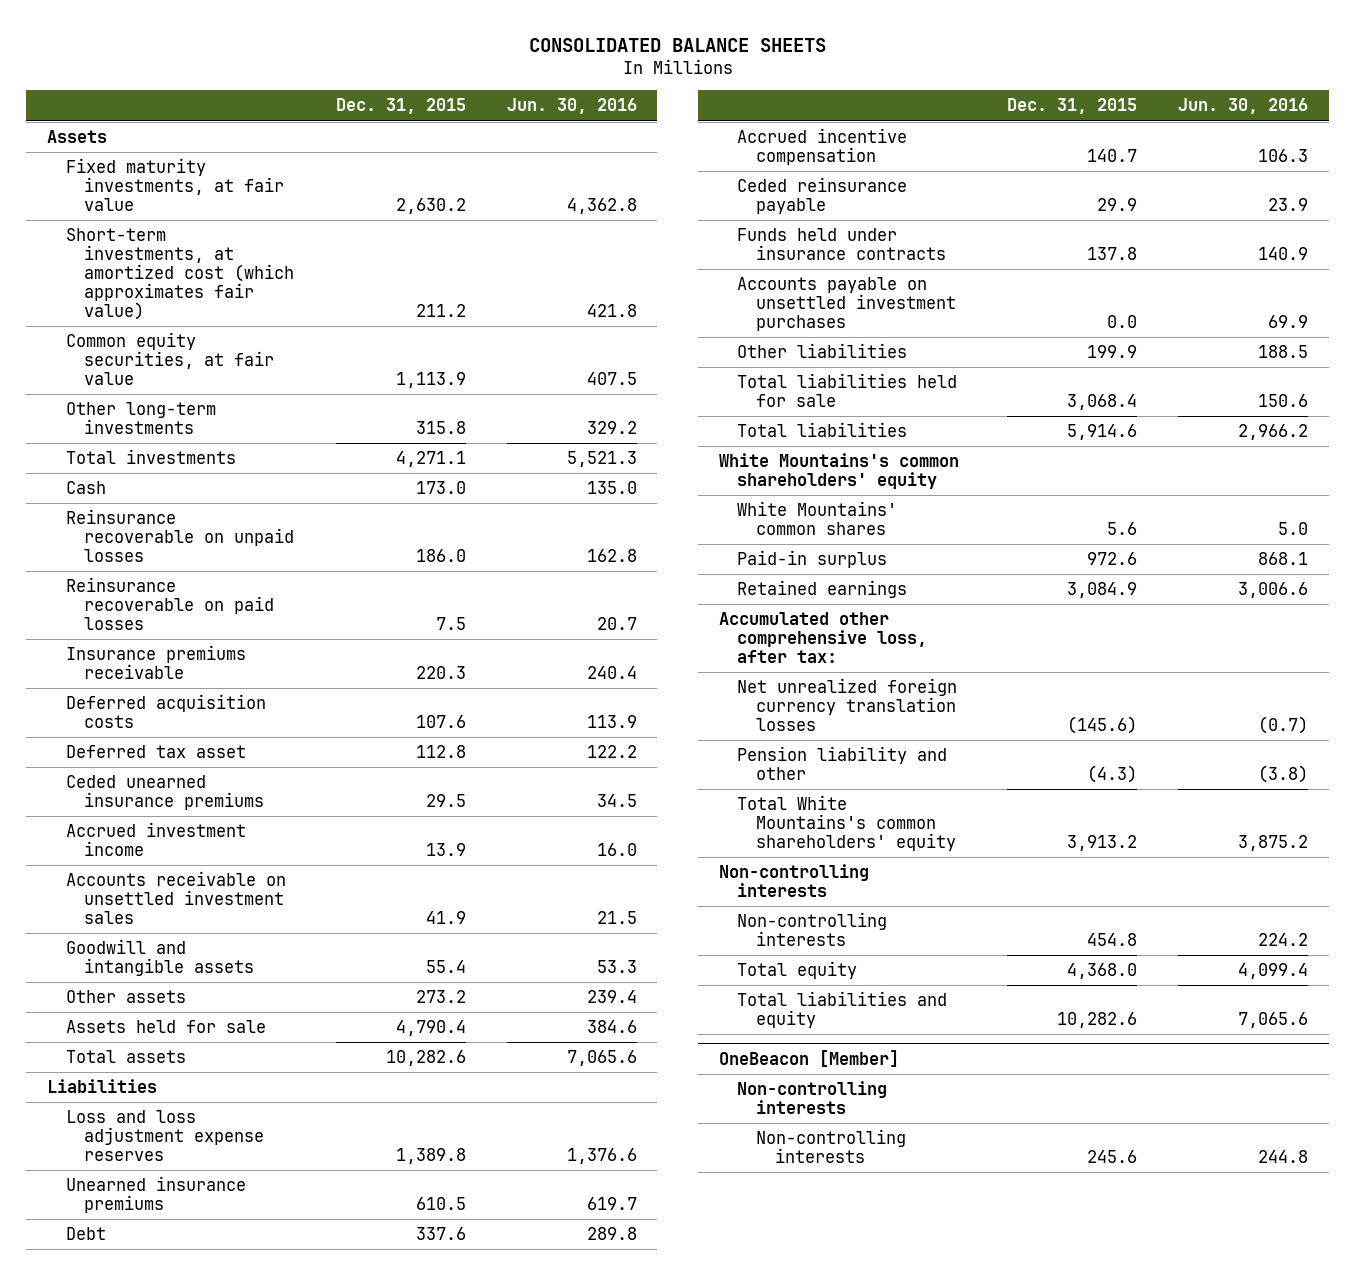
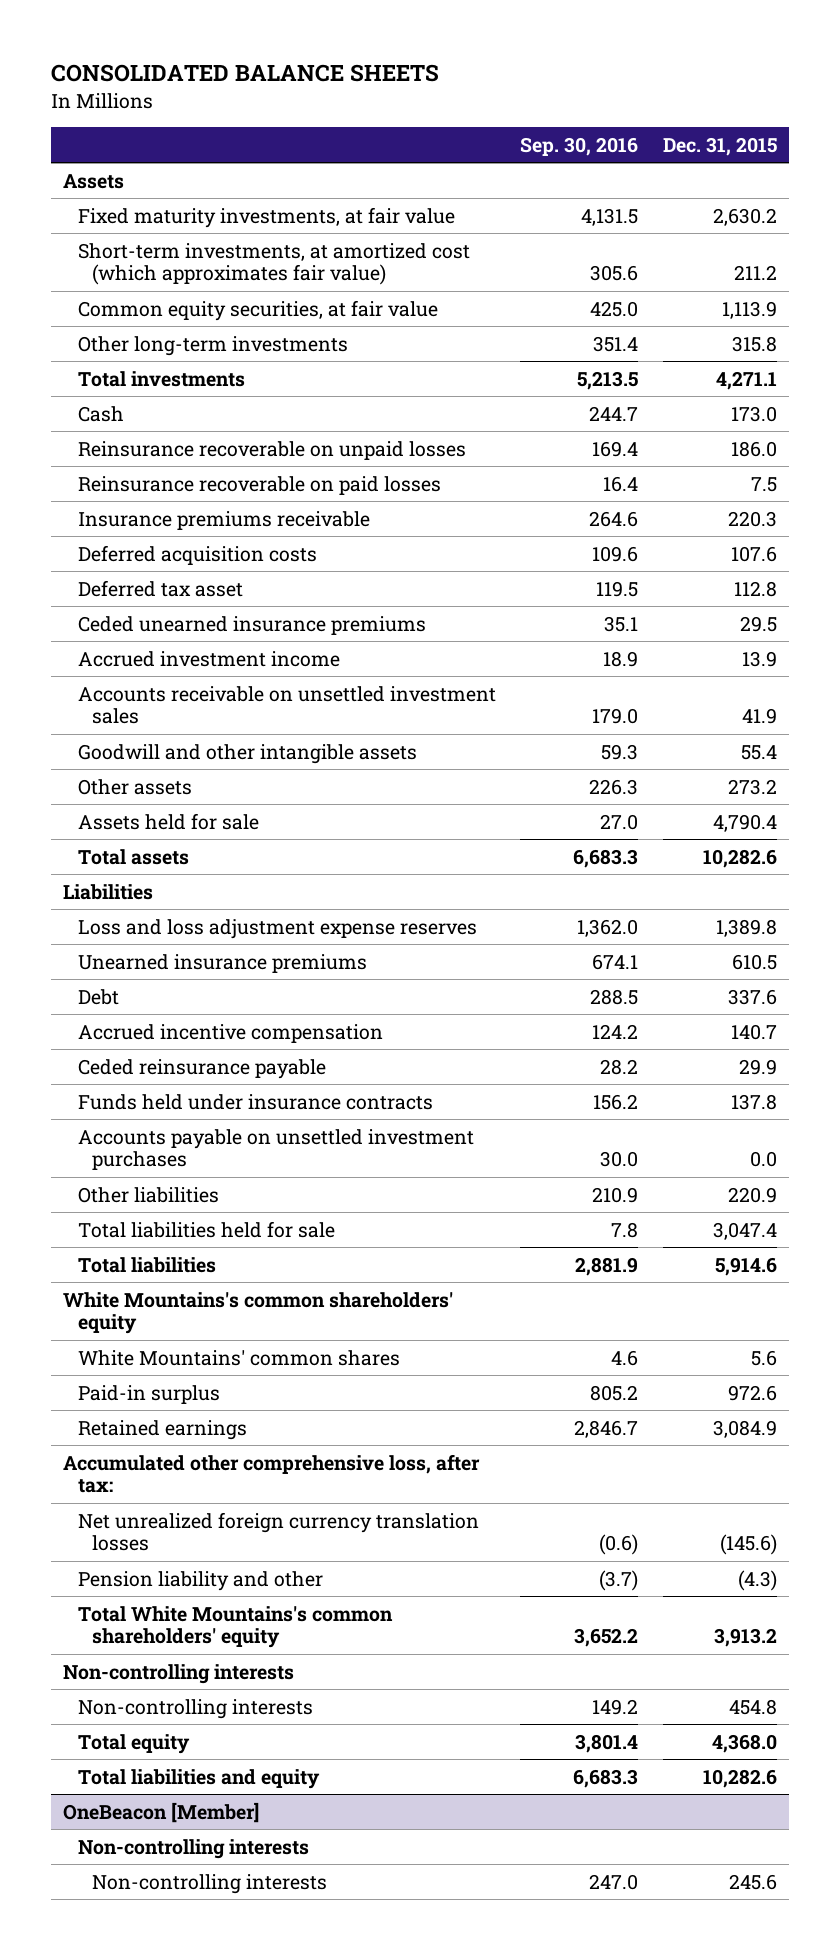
[506,98,637,115] Jun. 30, 2016 -> none
none -> [520,136,639,156] Sep. 30, 2016
[65,939,255,977] Goodwill and intangible assets -> [77,743,417,764] Goodwill and other intangible assets
[1087,345,1138,359] 199.9 -> [727,1186,777,1203] 220.9
[1067,394,1138,411] 3,068.4 -> [712,1221,777,1240] 3,047.4

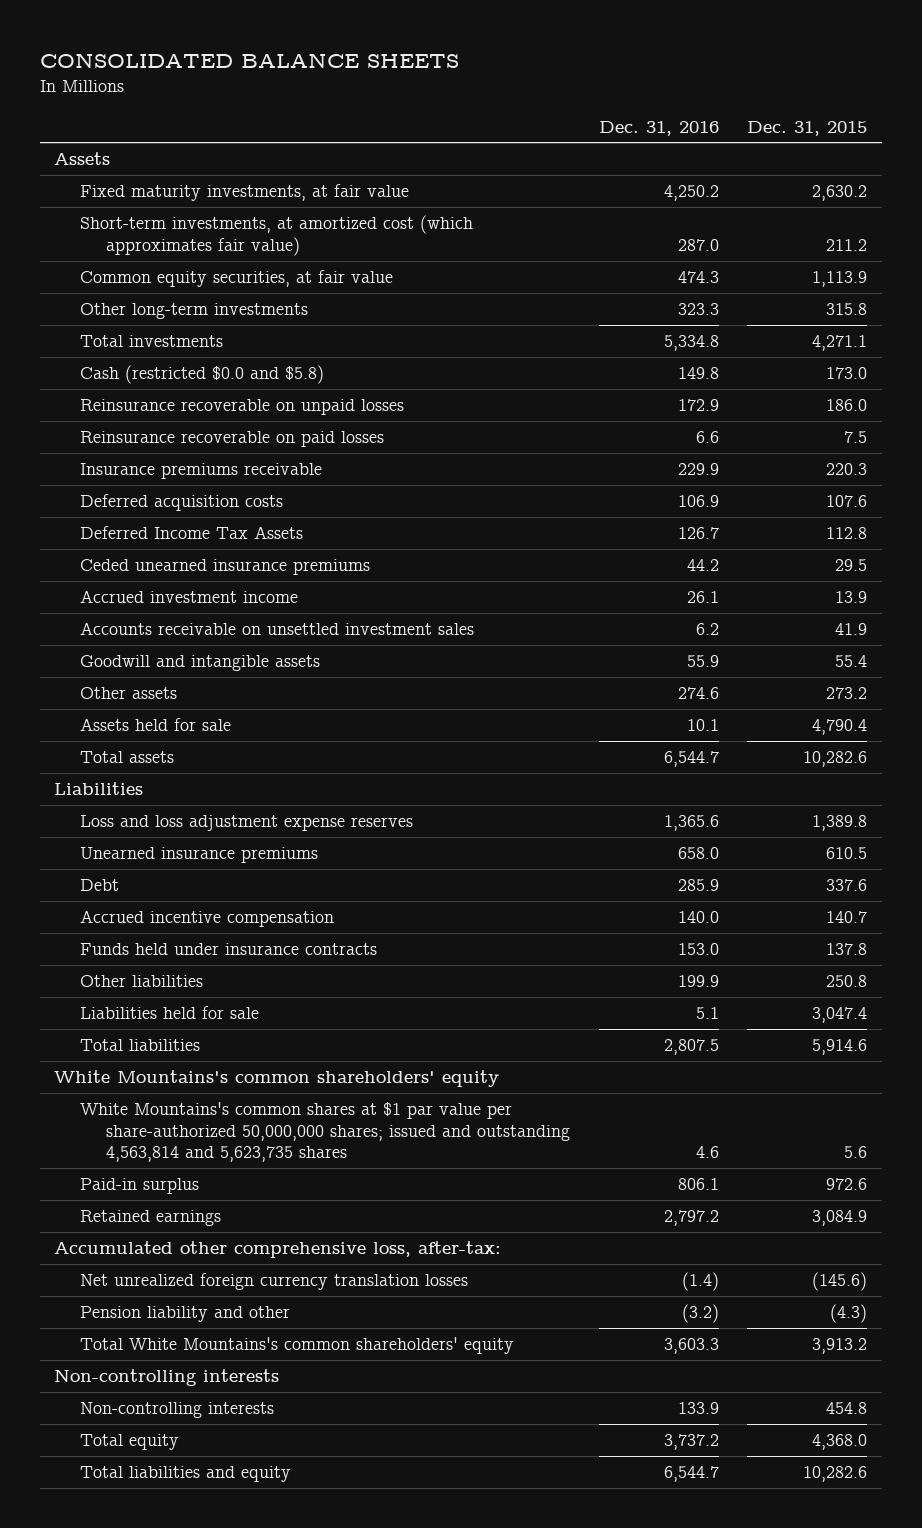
[520,136,639,156] Sep. 30, 2016 -> none
none -> [598,120,719,136] Dec. 31, 2016
[77,405,124,422] Cash -> [80,365,325,385] Cash (restricted $0.0 and $5.8)
[77,579,243,597] Deferred tax asset -> [80,526,304,540] Deferred Income Tax Assets
[77,743,417,764] Goodwill and other intangible assets -> [80,655,321,672] Goodwill and intangible assets
[77,1058,326,1079] Ceded reinsurance payable -> none
[77,1128,474,1171] Accounts payable on unsettled investment purchases -> none
[727,1186,777,1203] 220.9 -> [826,975,868,988] 250.8
[77,1220,335,1238] Total liabilities held for sale -> [80,1006,260,1020] Liabilities held for sale
[77,1349,400,1366] White Mountains' common shares -> [80,1102,571,1163] White Mountains's common shares at $1 par value per share-authorized 50,000,000 shares; issued and outstanding 4,563,814 and 5,623,735 shares
[63,1453,481,1494] Accumulated other comprehensive loss, after tax: -> [54,1241,502,1259] Accumulated other comprehensive loss, after-tax:
[63,1801,260,1823] OneBeacon [Member] -> none
[77,1838,309,1859] Non-controlling interests -> none
[92,1873,328,1894] Non-controlling interests -> none

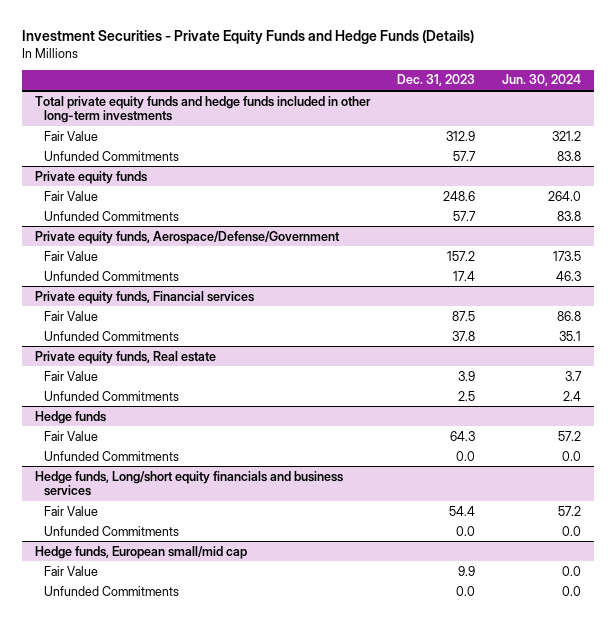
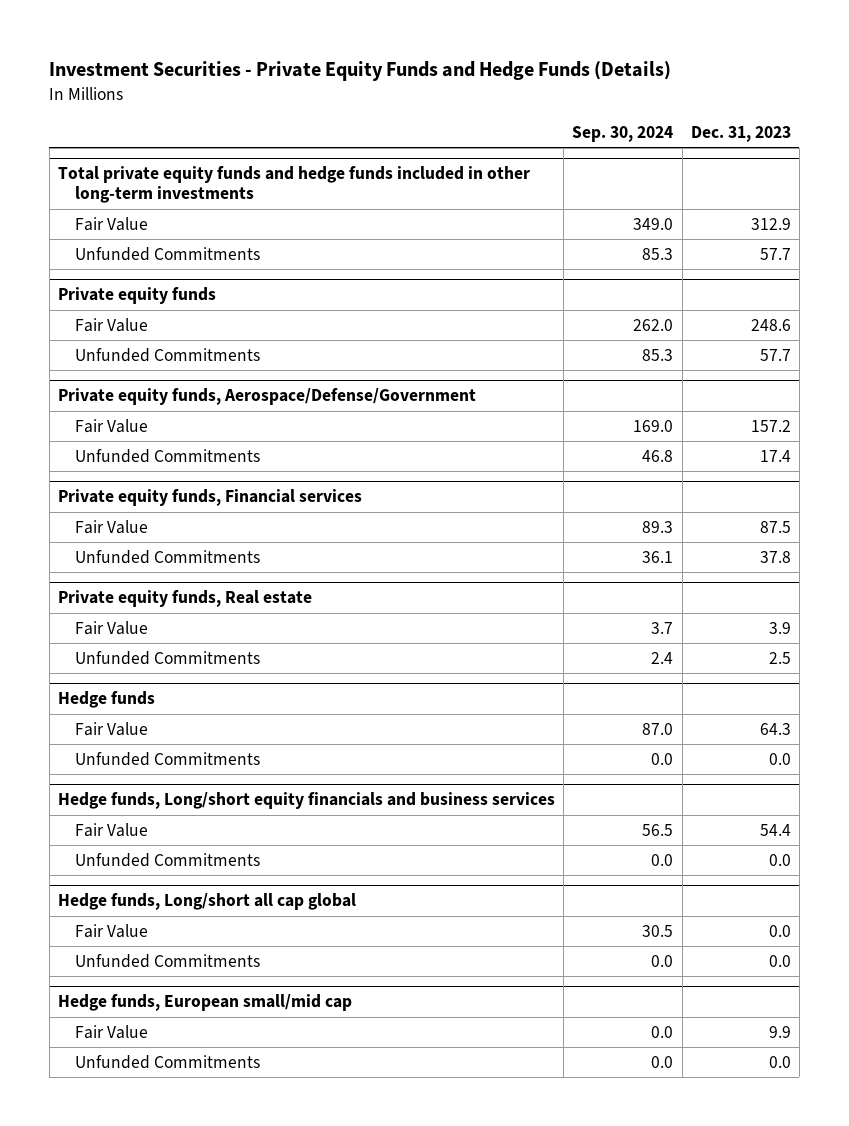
[502,74,582,87] Jun. 30, 2024 -> none
none -> [572,125,674,142] Sep. 30, 2024
none -> [58,893,357,911] Hedge funds, Long/short all cap global
none -> [74,923,148,938] Fair Value
none -> [74,953,260,968] Unfunded Commitments

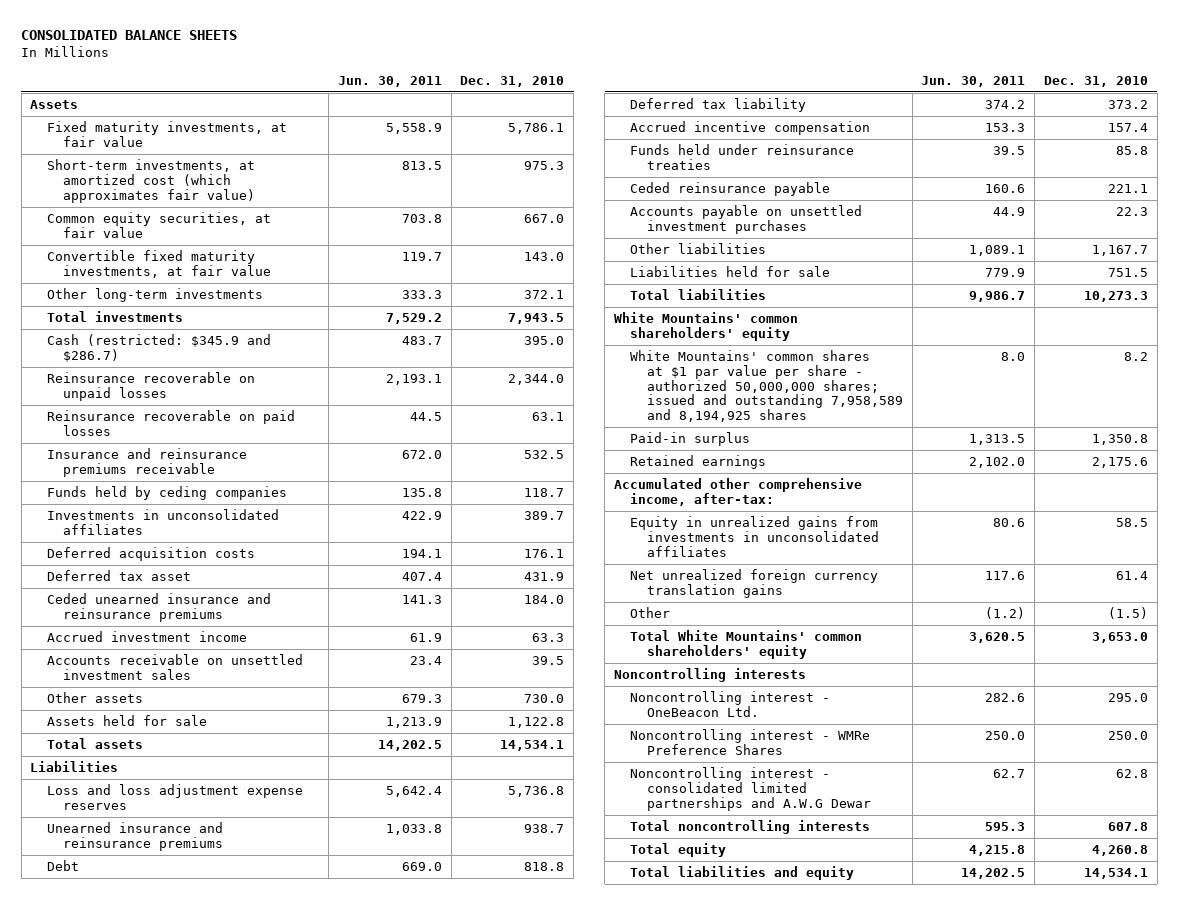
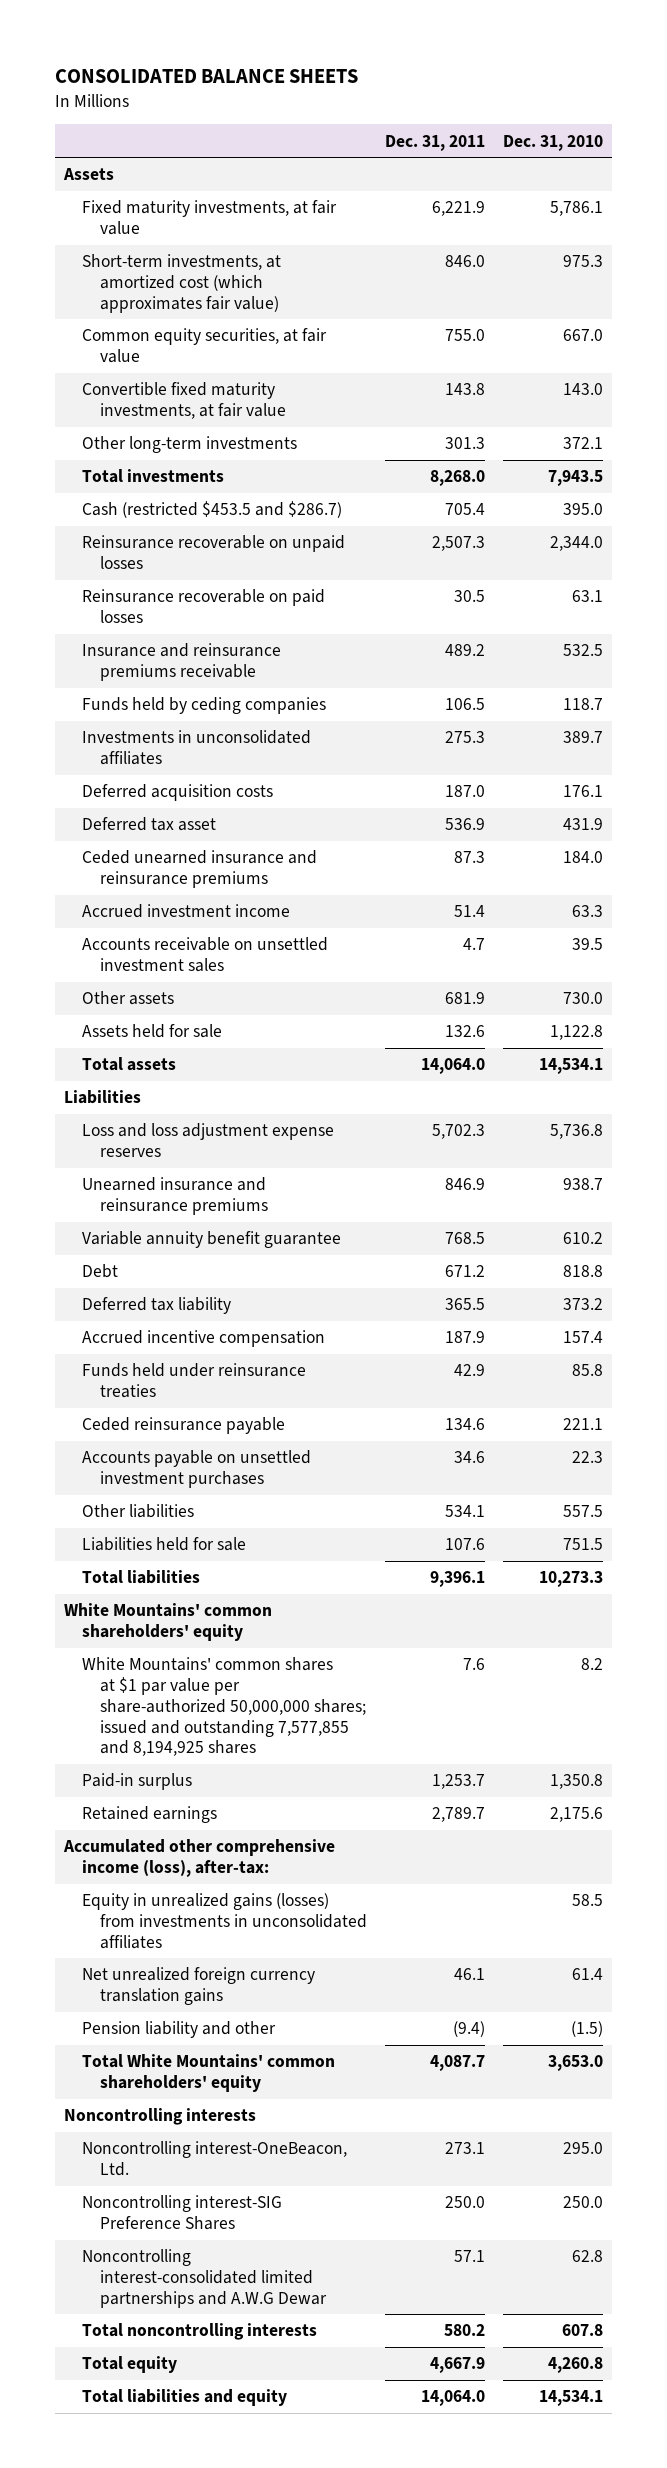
[337,75,442,87] Jun. 30, 2011 -> none
none -> [384,134,485,151] Dec. 31, 2011
[46,333,271,362] Cash (restricted: $345.9 and $286.7) -> [81,501,342,519] Cash (restricted $453.5 and $286.7)
none -> [81,1231,341,1249] Variable annuity benefit guarantee
[1092,244,1149,256] 1,167.7 -> [563,1505,604,1518] 557.5
[630,349,903,423] White Mountains' common shares at $1 par value per share - authorized 50,000,000 shares; issued and outstanding 7,958,589 and 8,194,925 shares -> [81,1657,366,1757] White Mountains' common shares at $1 par value per share-authorized 50,000,000 shares; issued and outstanding 7,577,855 and 8,194,925 shares
[613,477,862,506] Accumulated other comprehensive income, after-tax: -> [63,1839,336,1878] Accumulated other comprehensive income (loss), after-tax:
[630,515,879,557] Equity in unrealized gains from investments in unconsolidated affiliates -> [81,1893,367,1949] Equity in unrealized gains (losses) from investments in unconsolidated affiliates
[630,606,671,618] Other -> [81,2021,276,2039] Pension liability and other
[630,690,831,717] Noncontrolling interest - OneBeacon Ltd. -> [81,2141,347,2177] Noncontrolling interest-OneBeacon, Ltd.
[630,728,871,755] Noncontrolling interest - WMRe Preference Shares -> [81,2195,282,2231] Noncontrolling interest-SIG Preference Shares
[630,766,871,811] Noncontrolling interest - consolidated limited partnerships and A.W.G Dewar -> [81,2249,327,2308] Noncontrolling interest-consolidated limited partnerships and A.W.G Dewar

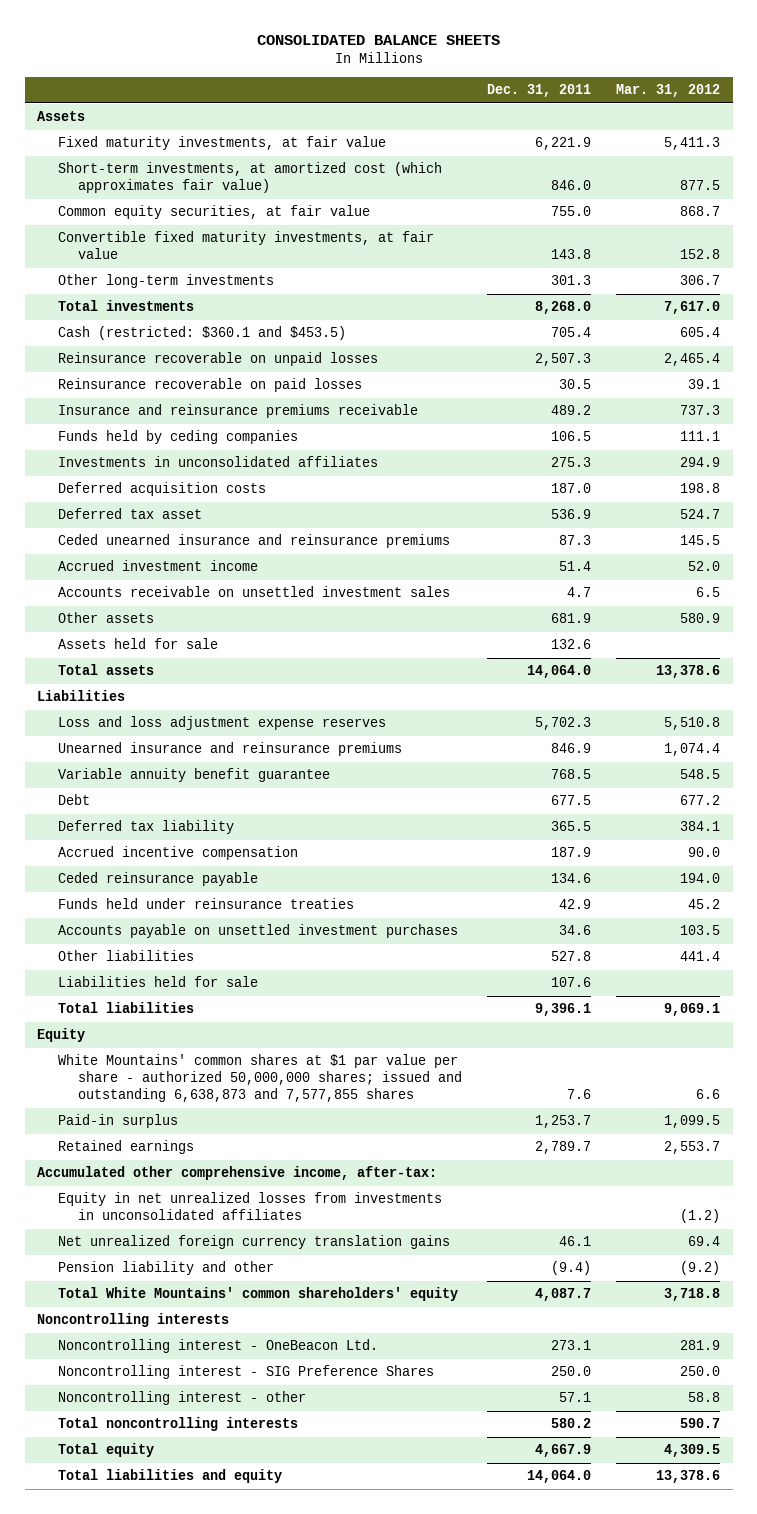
[503,134,604,151] Dec. 31, 2010 -> none
none -> [616,84,721,98] Mar. 31, 2012
[81,501,342,519] Cash (restricted $453.5 and $286.7) -> [57,326,346,341] Cash (restricted: $360.1 and $453.5)
[444,1265,485,1278] 671.2 -> [551,795,592,806] 677.5
[81,1363,306,1399] Funds held under reinsurance treaties -> [57,898,354,910] Funds held under reinsurance treaties
[444,1505,485,1518] 534.1 -> [551,951,592,962] 527.8
[64,1603,273,1642] White Mountains' common shareholders' equity -> [37,1028,86,1043] Equity
[81,1657,366,1757] White Mountains' common shares at $1 par value per share-authorized 50,000,000 shares; issued and outstanding 7,577,855 and 8,194,925 shares -> [57,1054,463,1103] White Mountains' common shares at $1 par value per share - authorized 50,000,000 shares; issued and outstanding 6,638,873 and 7,577,855 shares
[63,1839,336,1878] Accumulated other comprehensive income (loss), after-tax: -> [37,1166,438,1181] Accumulated other comprehensive income, after-tax:
[81,1893,367,1949] Equity in unrealized gains (losses) from investments in unconsolidated affiliates -> [57,1192,442,1221] Equity in net unrealized losses from investments in unconsolidated affiliates
[81,2141,347,2177] Noncontrolling interest-OneBeacon, Ltd. -> [57,1339,378,1354] Noncontrolling interest - OneBeacon Ltd.
[81,2195,282,2231] Noncontrolling interest-SIG Preference Shares -> [57,1365,434,1380] Noncontrolling interest - SIG Preference Shares
[81,2249,327,2308] Noncontrolling interest-consolidated limited partnerships and A.W.G Dewar -> [57,1391,306,1406] Noncontrolling interest - other

